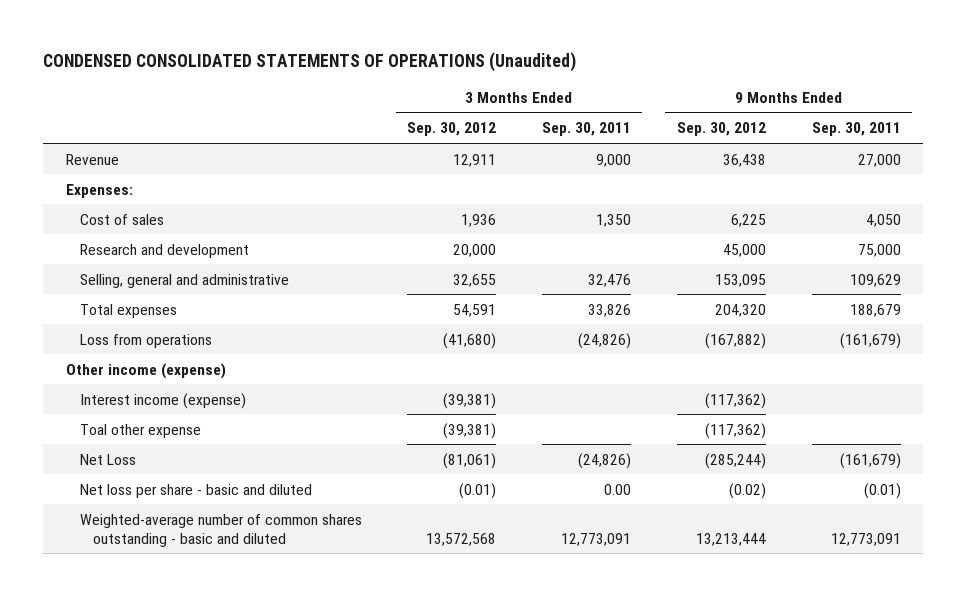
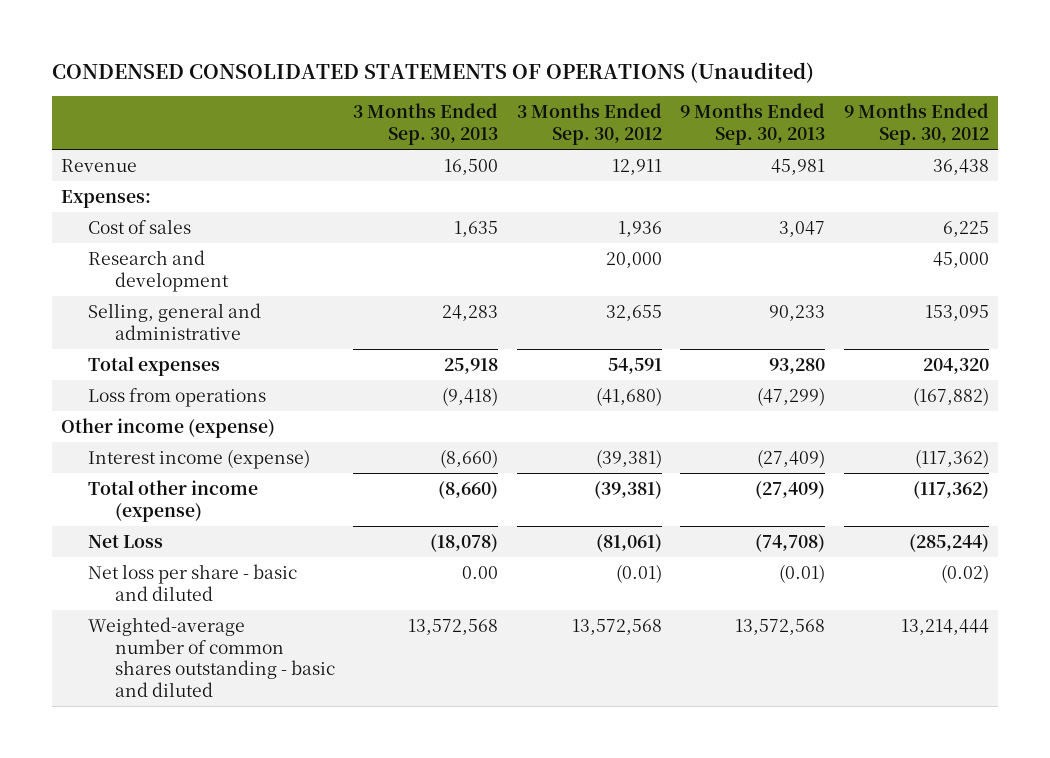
[542,122,632,137] Sep. 30, 2011 -> none
[811,122,901,137] Sep. 30, 2011 -> none
none -> [353,103,499,145] 3 Months Ended Sep. 30, 2013
none -> [680,103,826,145] 9 Months Ended Sep. 30, 2013
[79,423,201,438] Toal other expense -> [87,479,258,522] Total other income (expense)
[695,532,766,546] 13,213,444 -> [901,618,990,635] 13,214,444

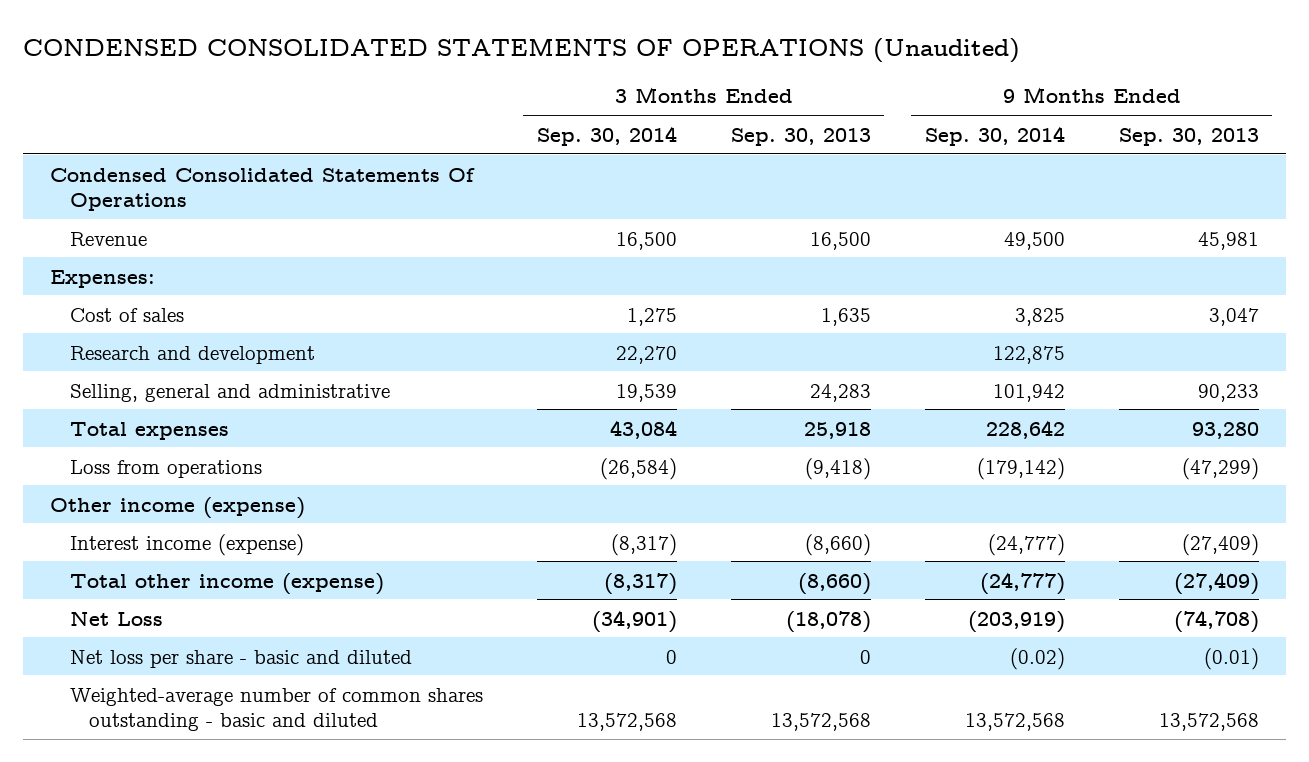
[516,103,662,145] 3 Months Ended Sep. 30, 2012 -> none
[844,103,990,145] 9 Months Ended Sep. 30, 2012 -> none
none -> [536,125,677,146] Sep. 30, 2014
none -> [924,125,1065,146] Sep. 30, 2014
none -> [50,167,476,211] Condensed Consolidated Statements Of Operations
[462,565,499,579] 0.00 -> [859,649,871,664] 0

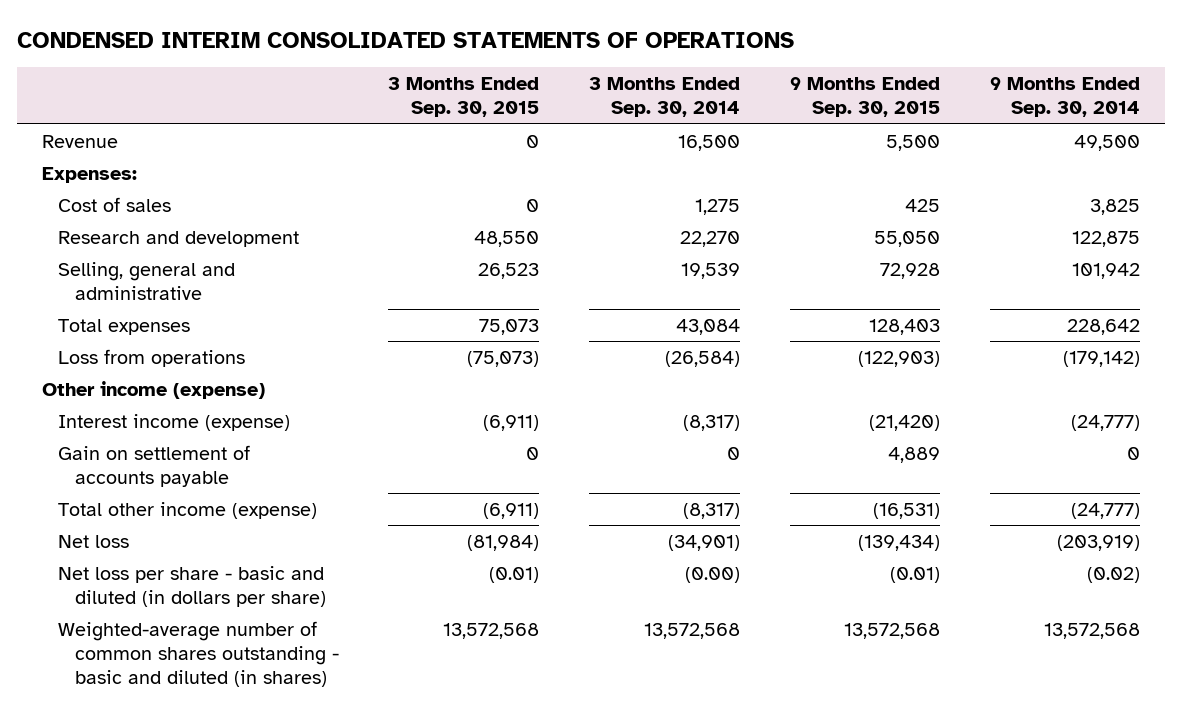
[23,37,1021,63] CONDENSED CONSOLIDATED STATEMENTS OF OPERATIONS (Unaudited) -> [17,31,795,48] CONDENSED INTERIM CONSOLIDATED STATEMENTS OF OPERATIONS
[730,127,871,146] Sep. 30, 2013 -> none
[1118,127,1259,146] Sep. 30, 2013 -> none
none -> [388,77,540,118] 3 Months Ended Sep. 30, 2015
none -> [790,77,941,118] 9 Months Ended Sep. 30, 2015
[50,167,476,211] Condensed Consolidated Statements Of Operations -> none
none -> [58,444,251,487] Gain on settlement of accounts payable
[69,610,163,626] Net Loss -> [58,534,130,548] Net loss
[69,649,412,668] Net loss per share - basic and diluted -> [58,565,326,607] Net loss per share - basic and diluted (in dollars per share)
[665,649,677,664] 0 -> [685,566,741,583] (0.00)
[69,687,483,731] Weighted-average number of common shares outstanding - basic and diluted -> [58,620,339,688] Weighted-average number of common shares outstanding - basic and diluted (in shares)

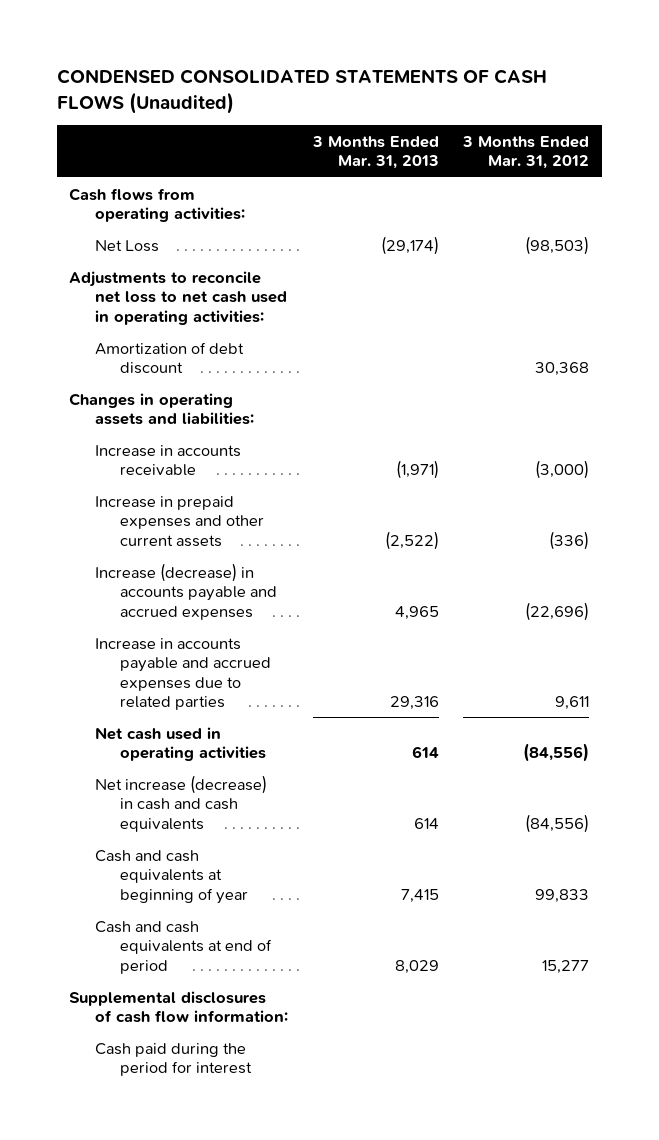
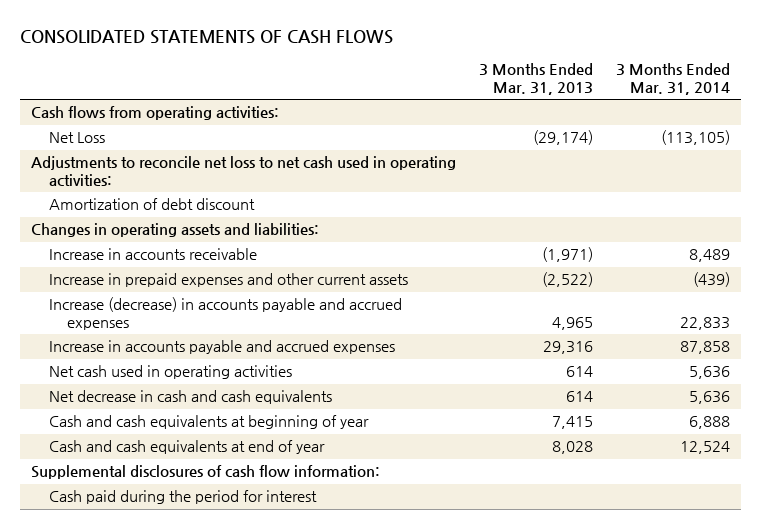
[56,68,547,114] CONDENSED CONSOLIDATED STATEMENTS OF CASH FLOWS (Unaudited) -> [19,30,393,45] CONSOLIDATED STATEMENTS OF CASH FLOWS
[462,135,590,170] 3 Months Ended Mar. 31, 2012 -> none
none -> [615,63,730,95] 3 Months Ended Mar. 31, 2014
[94,637,271,710] Increase in accounts payable and accrued expenses due to related parties -> [49,340,396,355] Increase in accounts payable and accrued expenses
[94,774,267,832] Net increase (decrease) in cash and cash equivalents -> [49,390,333,405] Net decrease in cash and cash equivalents
[94,920,272,974] Cash and cash equivalents at end of period -> [49,440,326,455] Cash and cash equivalents at end of year
[394,959,439,974] 8,029 -> [551,441,593,455] 8,028

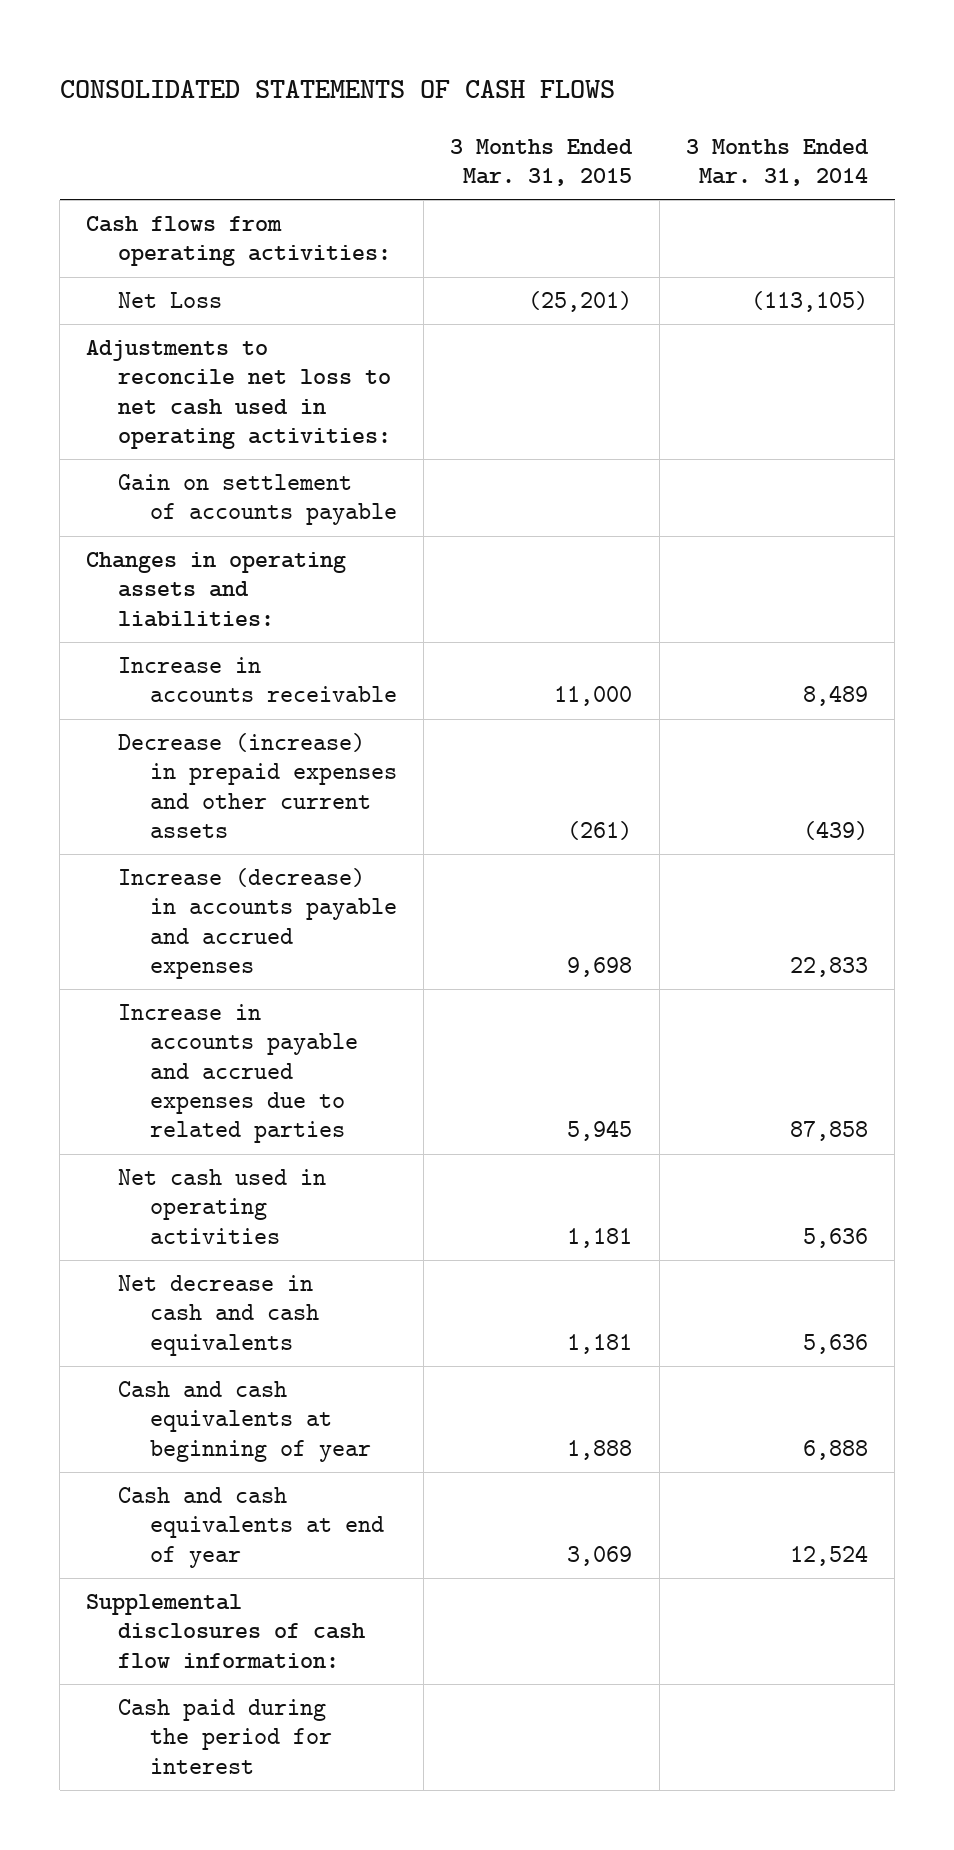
[478,63,593,95] 3 Months Ended Mar. 31, 2013 -> none
none -> [450,138,634,186] 3 Months Ended Mar. 31, 2015
[49,198,256,211] Amortization of debt discount -> none
none -> [118,474,397,526] Gain on settlement of accounts payable
[49,273,409,288] Increase in prepaid expenses and other current assets -> [118,733,397,839] Decrease (increase) in prepaid expenses and other current assets
[49,340,396,355] Increase in accounts payable and accrued expenses -> [118,1004,358,1144] Increase in accounts payable and accrued expenses due to related parties

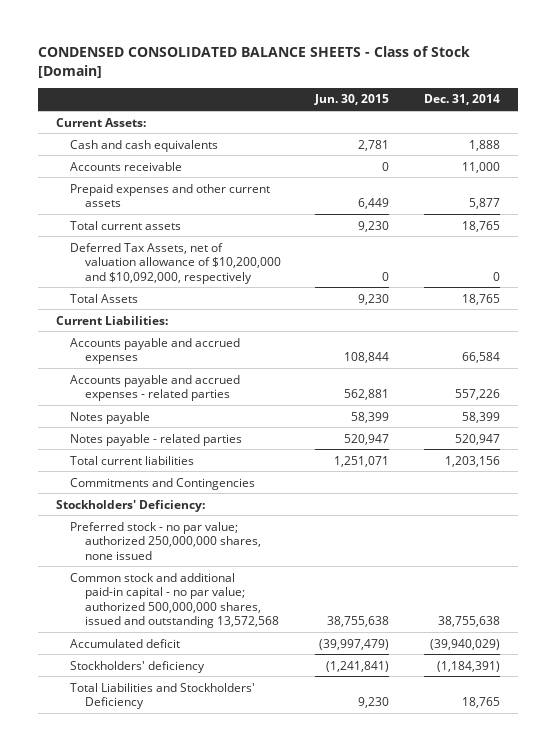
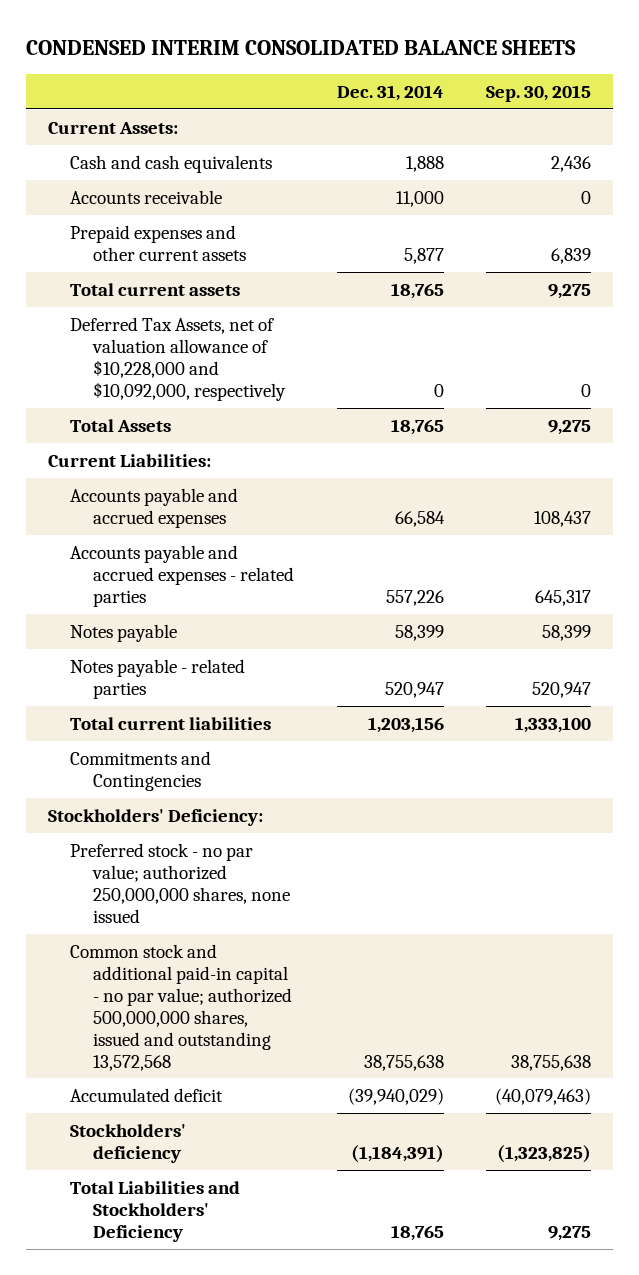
[38,46,471,78] CONDENSED CONSOLIDATED BALANCE SHEETS - Class of Stock [Domain] -> [26,40,577,56] CONDENSED INTERIM CONSOLIDATED BALANCE SHEETS
[314,94,390,106] Jun. 30, 2015 -> none
none -> [486,84,592,102] Sep. 30, 2015
[70,242,281,284] Deferred Tax Assets, net of valuation allowance of $10,200,000 and $10,092,000, respectively -> [70,316,286,401] Deferred Tax Assets, net of valuation allowance of $10,228,000 and $10,092,000, respectively

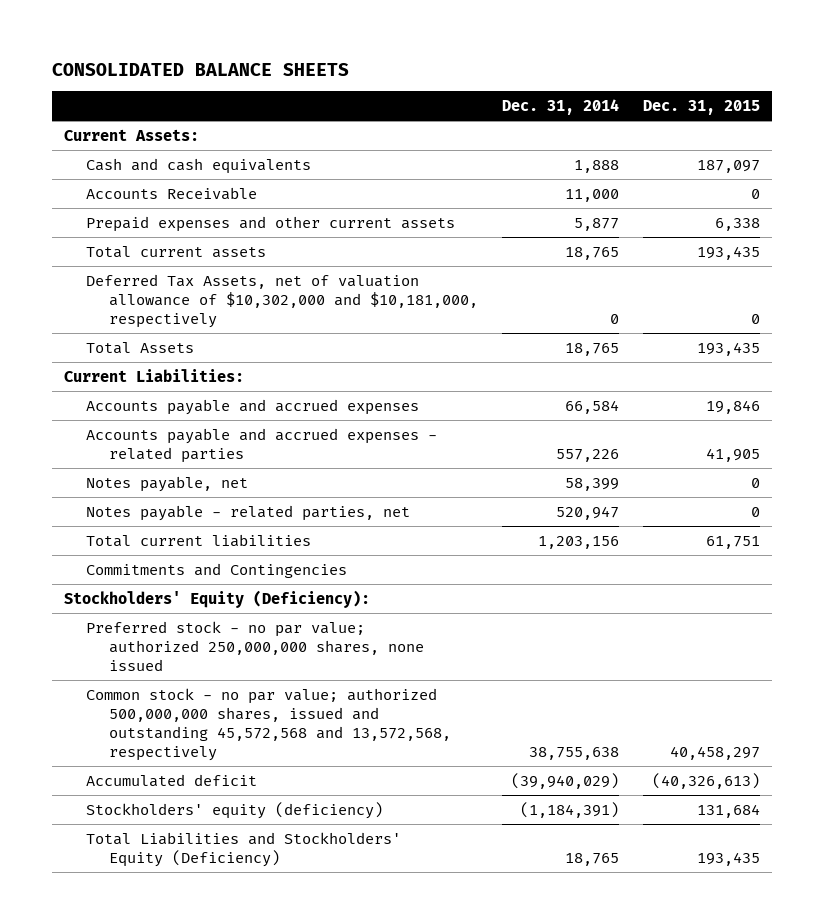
[26,40,577,56] CONDENSED INTERIM CONSOLIDATED BALANCE SHEETS -> [51,62,349,76] CONSOLIDATED BALANCE SHEETS
[486,84,592,102] Sep. 30, 2015 -> none
none -> [642,99,760,115] Dec. 31, 2015
[70,189,223,204] Accounts receivable -> [86,186,258,200] Accounts Receivable
[70,316,286,401] Deferred Tax Assets, net of valuation allowance of $10,228,000 and $10,092,000, respectively -> [86,273,479,328] Deferred Tax Assets, net of valuation allowance of $10,302,000 and $10,181,000, respectively
[70,623,178,642] Notes payable -> [86,475,249,492] Notes payable, net
[70,658,246,699] Notes payable - related parties -> [86,504,411,521] Notes payable - related parties, net
[47,808,263,826] Stockholders' Deficiency: -> [63,589,370,608] Stockholders' Equity (Deficiency):
[70,943,292,1071] Common stock and additional paid-in capital - no par value; authorized 500,000,000 shares, issued and outstanding 13,572,568 -> [86,687,452,761] Common stock - no par value; authorized 500,000,000 shares, issued and outstanding 45,572,568 and 13,572,568, respectively
[70,1123,187,1163] Stockholders' deficiency -> [86,801,384,819] Stockholders' equity (deficiency)
[70,1180,241,1242] Total Liabilities and Stockholders' Deficiency -> [86,831,402,867] Total Liabilities and Stockholders' Equity (Deficiency)

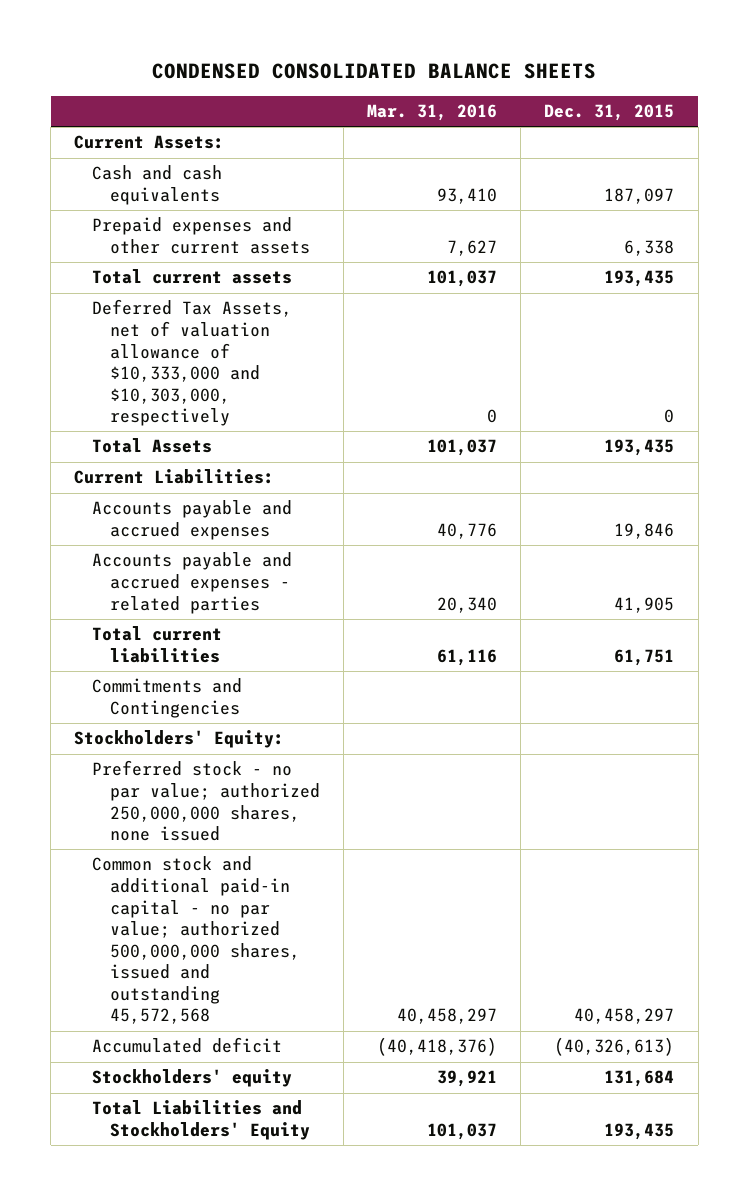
[51,62,349,76] CONSOLIDATED BALANCE SHEETS -> [152,63,597,80] CONDENSED CONSOLIDATED BALANCE SHEETS
[501,98,619,115] Dec. 31, 2014 -> none
none -> [366,104,497,122] Mar. 31, 2016
[86,186,258,200] Accounts Receivable -> none
[86,273,479,328] Deferred Tax Assets, net of valuation allowance of $10,302,000 and $10,181,000, respectively -> [91,299,292,427] Deferred Tax Assets, net of valuation allowance of $10,333,000 and $10,303,000, respectively
[86,475,249,492] Notes payable, net -> none
[86,504,411,521] Notes payable - related parties, net -> none
[63,589,370,608] Stockholders' Equity (Deficiency): -> [74,730,285,749] Stockholders' Equity:
[86,687,452,761] Common stock - no par value; authorized 500,000,000 shares, issued and outstanding 45,572,568 and 13,572,568, respectively -> [91,856,300,1025] Common stock and additional paid-in capital - no par value; authorized 500,000,000 shares, issued and outstanding 45,572,568
[86,801,384,819] Stockholders' equity (deficiency) -> [91,1069,292,1088] Stockholders' equity
[86,831,402,867] Total Liabilities and Stockholders' Equity (Deficiency) -> [91,1100,310,1141] Total Liabilities and Stockholders' Equity

